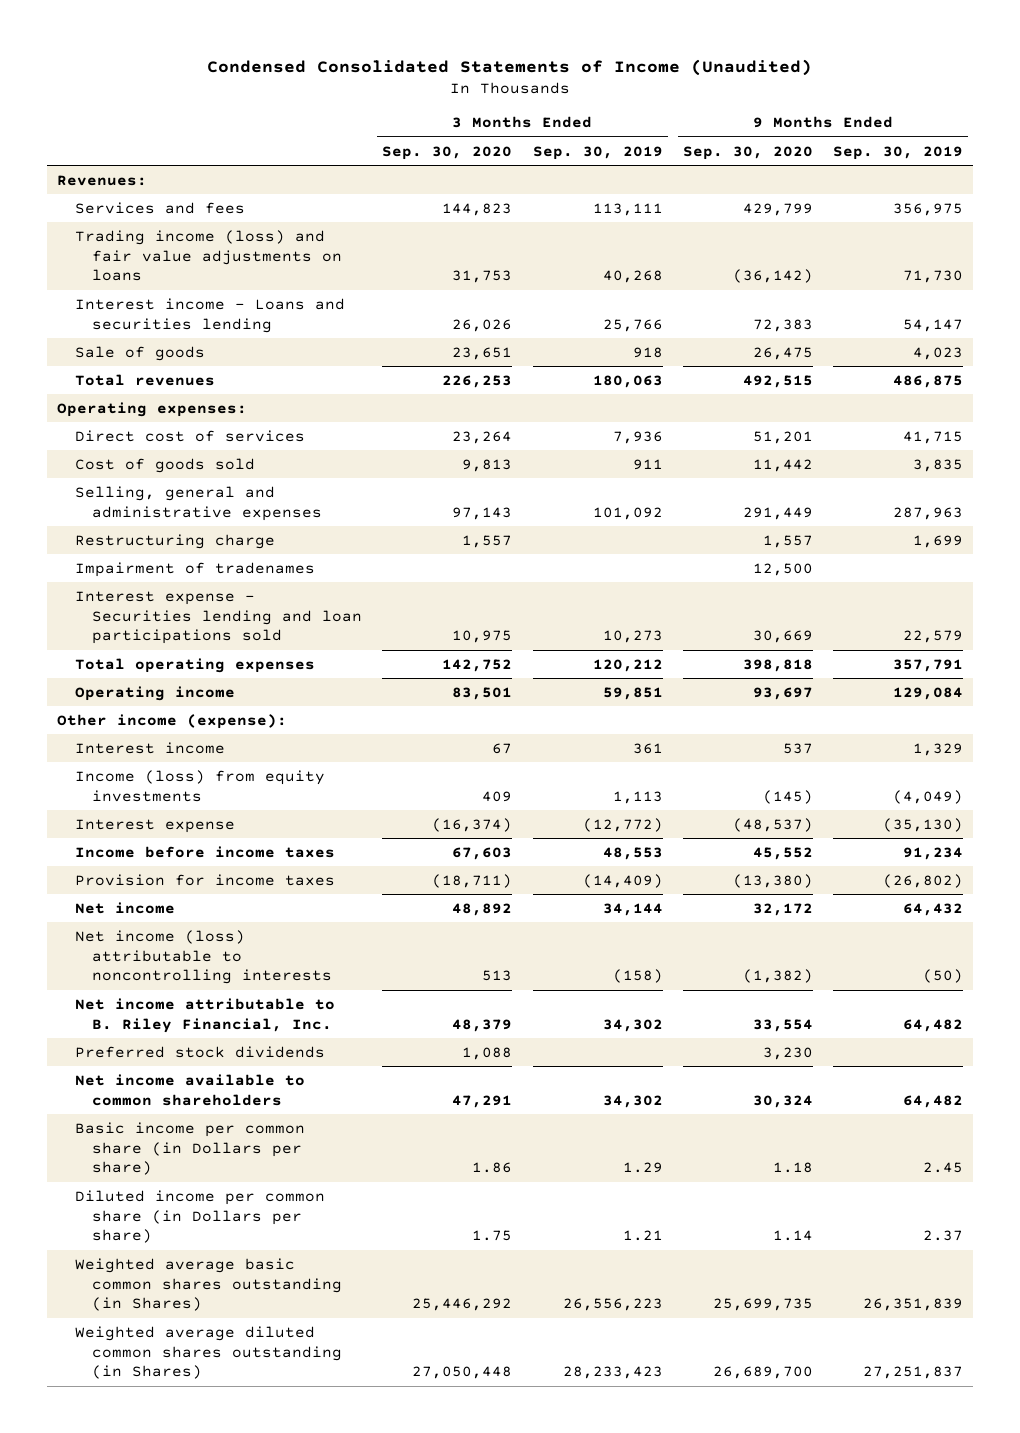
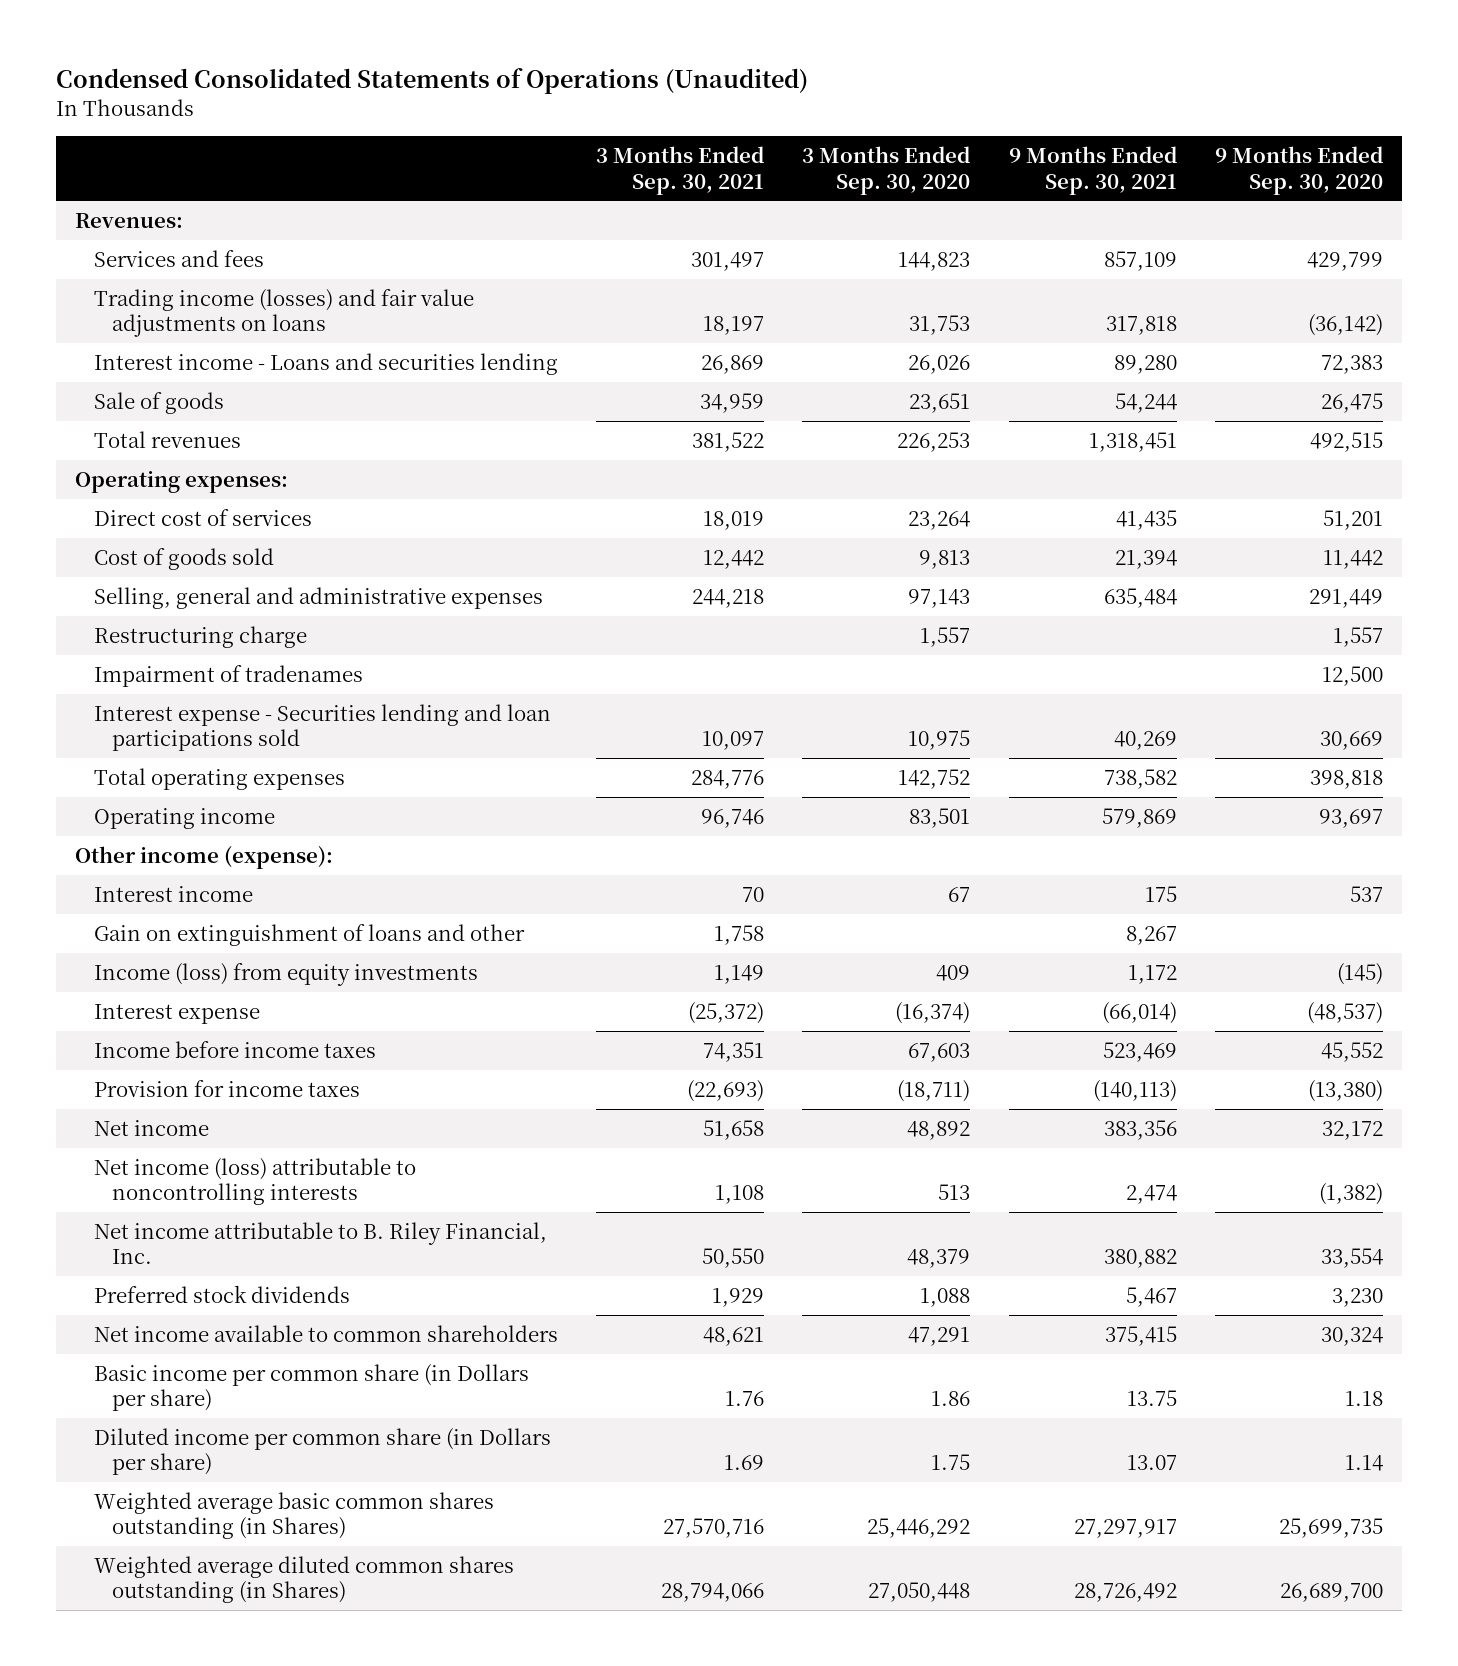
[206,58,812,76] Condensed Consolidated Statements of Income (Unaudited) -> [56,67,809,94] Condensed Consolidated Statements of Operations (Unaudited)
[532,145,663,160] Sep. 30, 2019 -> none
[832,145,963,160] Sep. 30, 2019 -> none
none -> [596,146,765,195] 3 Months Ended Sep. 30, 2021
none -> [1008,146,1177,195] 9 Months Ended Sep. 30, 2021
[74,229,343,282] Trading income (loss) and fair value adjustments on loans -> [93,288,474,338] Trading income (losses) and fair value adjustments on loans
none -> [93,923,525,946] Gain on extinguishment of loans and other

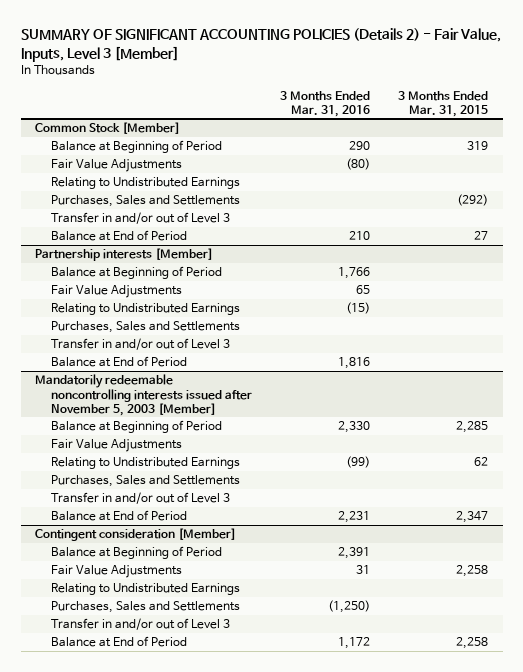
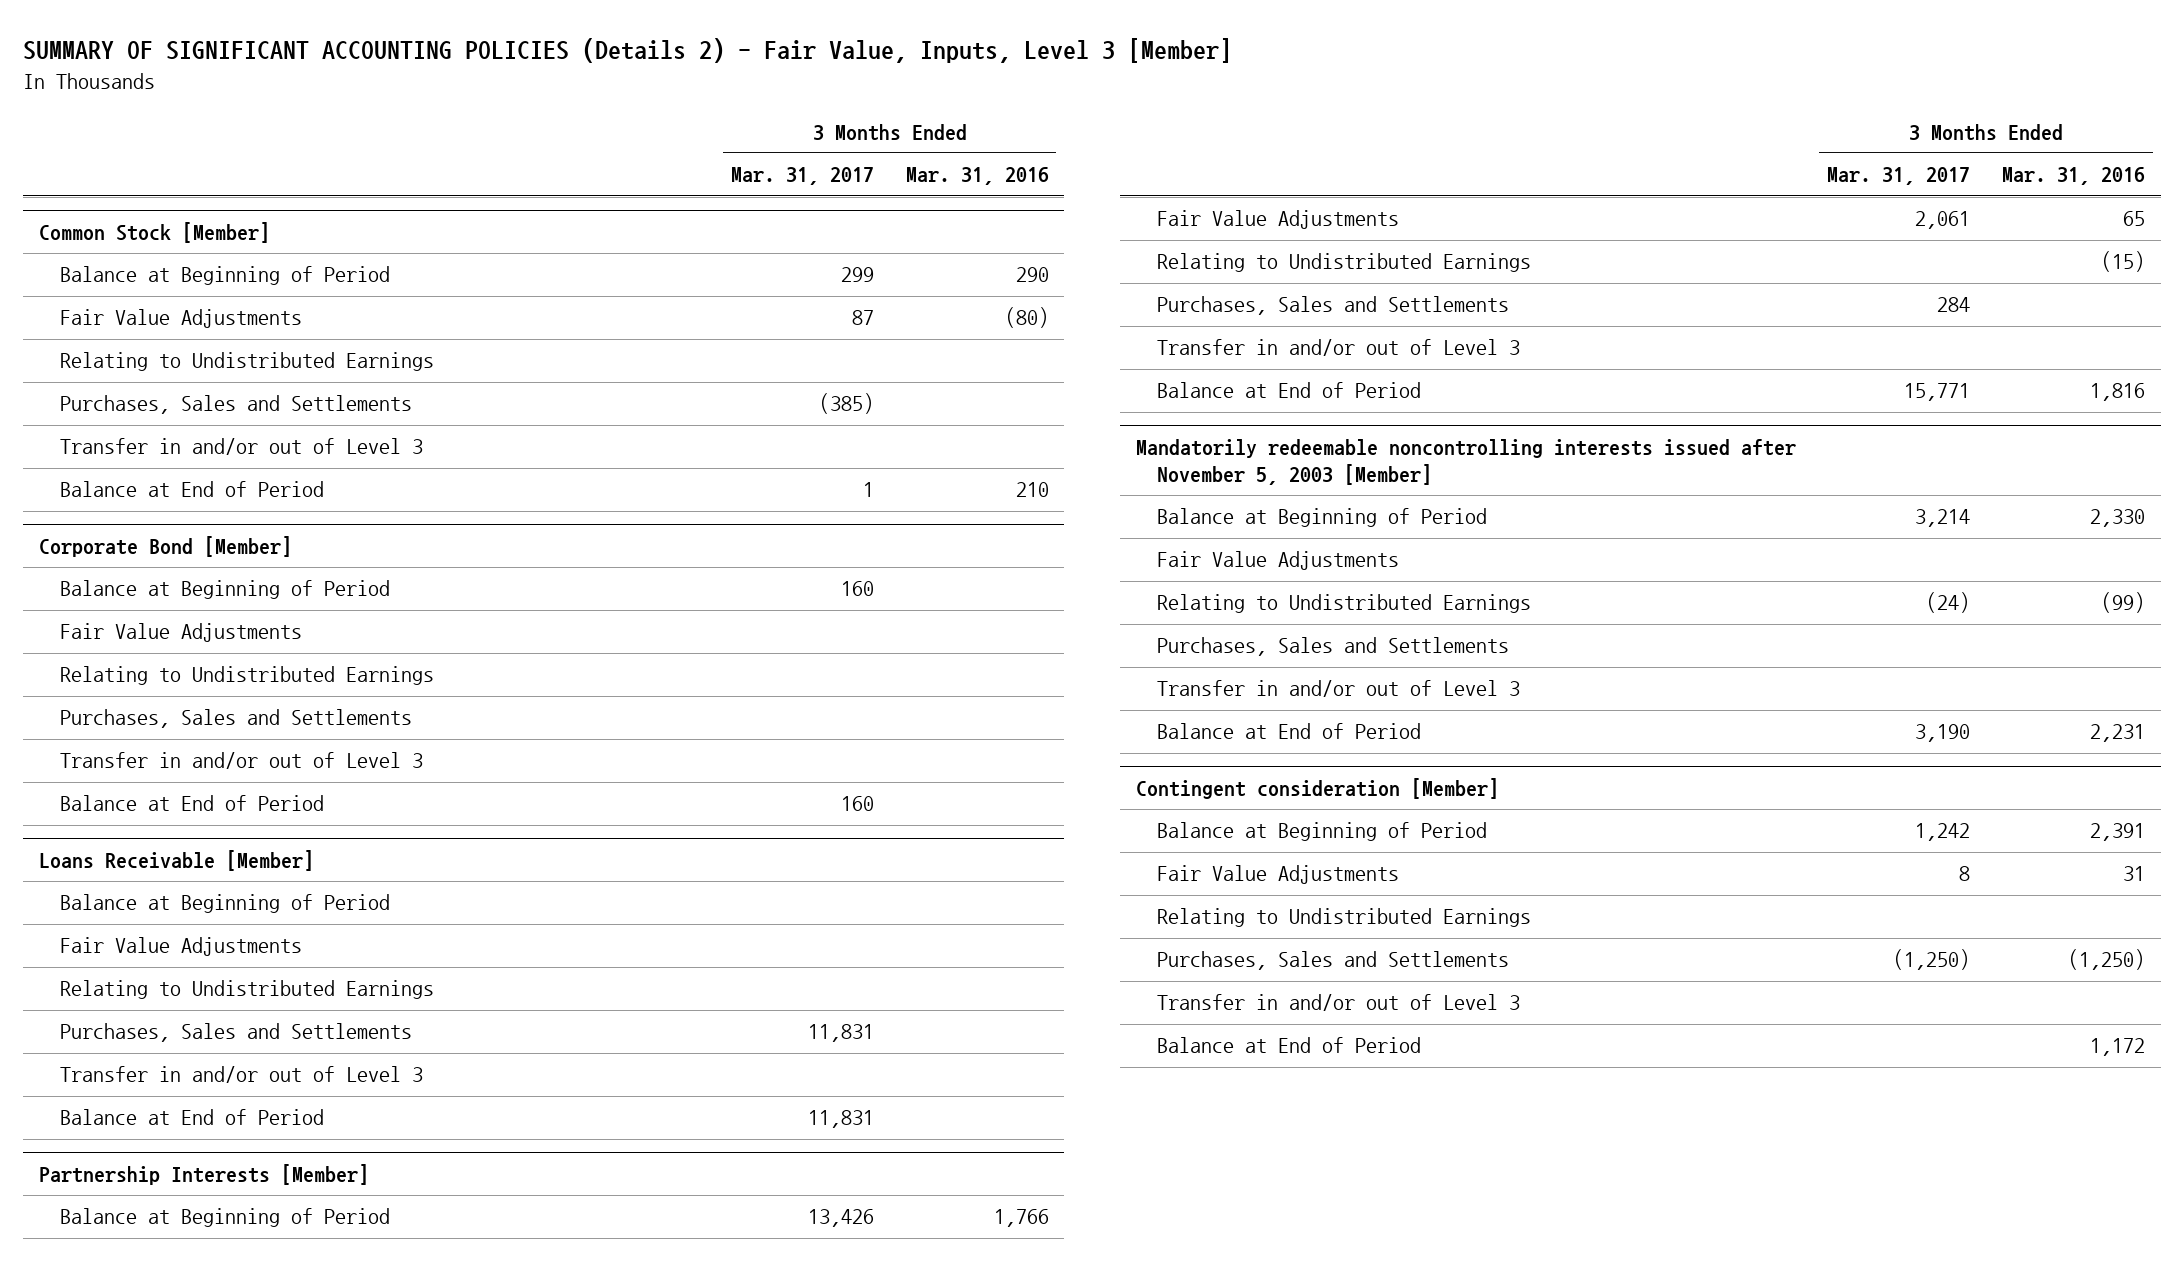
[398,90,489,117] 3 Months Ended Mar. 31, 2015 -> none
none -> [730,167,874,186] Mar. 31, 2017
[34,248,213,262] Partnership interests [Member] -> [39,535,293,557] Corporate Bond [Member]
none -> [60,580,391,600] Balance at Beginning of Period
none -> [60,623,303,643] Fair Value Adjustments
none -> [60,666,435,686] Relating to Undistributed Earnings
none -> [60,709,413,729] Purchases, Sales and Settlements
none -> [60,752,424,770] Transfer in and/or out of Level 3
none -> [60,795,325,812] Balance at End of Period
none -> [39,849,315,871] Loans Receivable [Member]
none -> [60,894,391,914] Balance at Beginning of Period
none -> [60,937,303,957] Fair Value Adjustments
none -> [60,980,435,1000] Relating to Undistributed Earnings
none -> [60,1023,413,1043] Purchases, Sales and Settlements
none -> [60,1066,424,1084] Transfer in and/or out of Level 3
none -> [60,1109,325,1126] Balance at End of Period
none -> [39,1163,370,1185] Partnership Interests [Member]

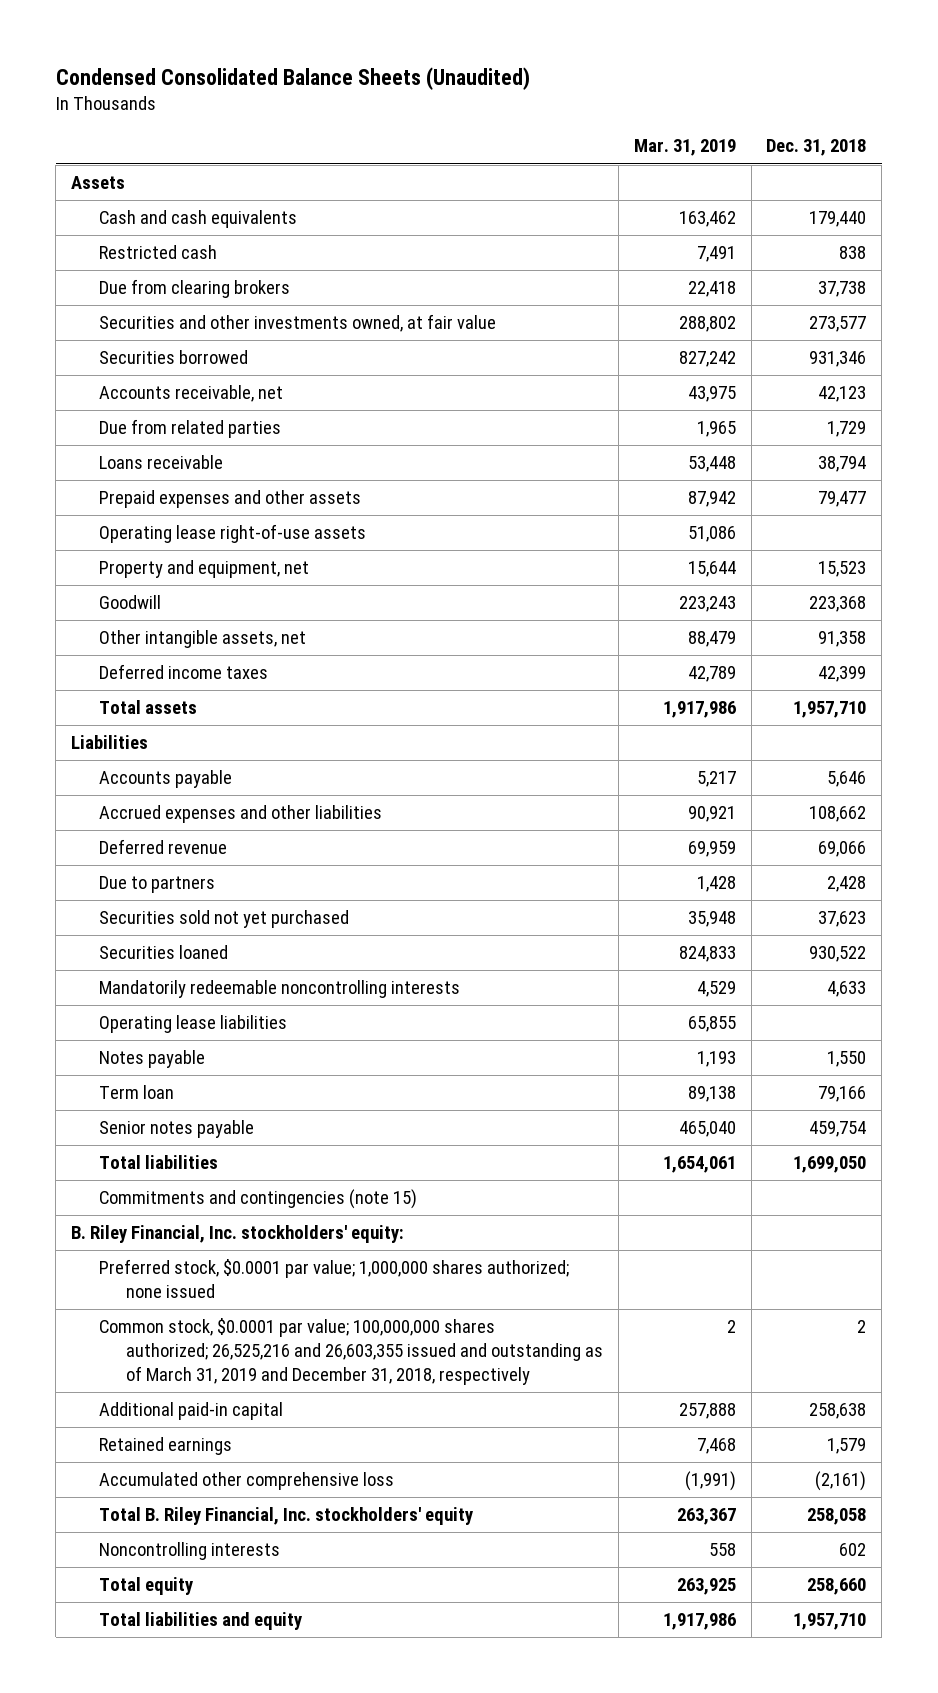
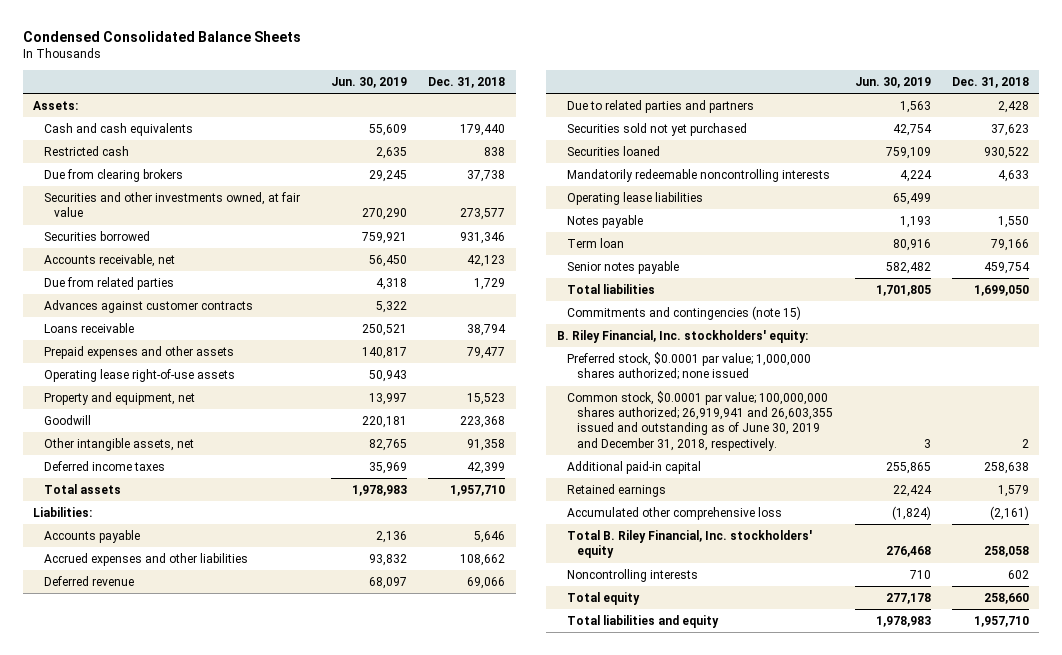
[55,66,530,90] Condensed Consolidated Balance Sheets (Unaudited) -> [22,30,301,42] Condensed Consolidated Balance Sheets
[633,139,736,157] Mar. 31, 2019 -> none
none -> [331,76,408,88] Jun. 30, 2019
[71,176,126,190] Assets -> [33,100,79,110] Assets:
none -> [43,299,253,313] Advances against customer contracts
[71,735,149,750] Liabilities -> [33,506,93,517] Liabilities:
[98,876,215,894] Due to partners -> [567,99,755,113] Due to related parties and partners
[98,1318,604,1386] Common stock, $0.0001 par value; 100,000,000 shares authorized; 26,525,216 and 26,603,355 issued and outstanding as of March 31, 2019 and December 31, 2018, respectively -> [567,390,834,451] Common stock, $0.0001 par value; 100,000,000 shares authorized; 26,919,941 and 26,603,355 issued and outstanding as of June 30, 2019 and December 31, 2018, respectively.

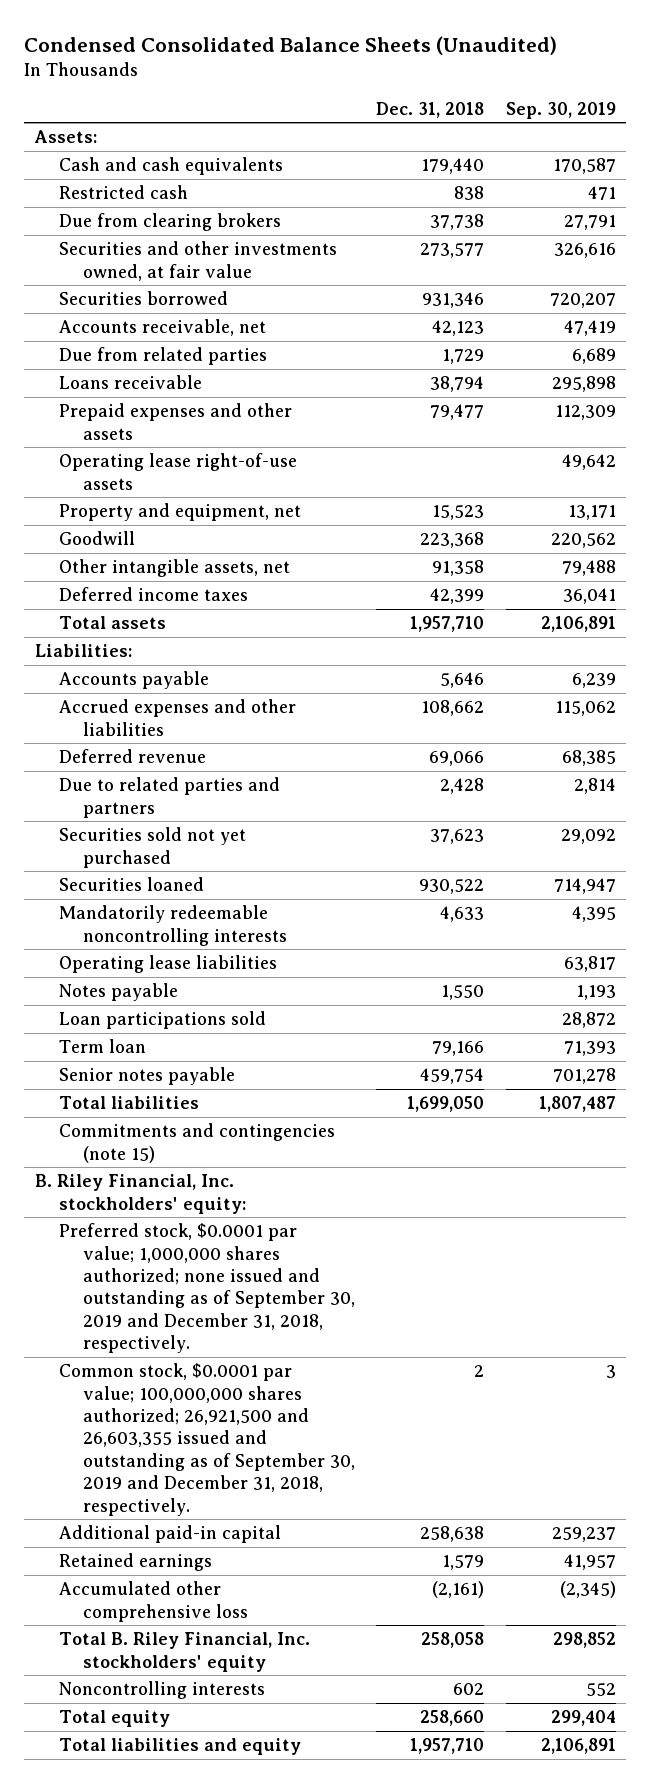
[22,30,301,42] Condensed Consolidated Balance Sheets -> [23,35,557,55] Condensed Consolidated Balance Sheets (Unaudited)
[331,76,408,88] Jun. 30, 2019 -> none
none -> [505,101,616,119] Sep. 30, 2019
[43,299,253,313] Advances against customer contracts -> none
none -> [58,1011,266,1030] Loan participations sold
[567,351,812,381] Preferred stock, $0.0001 par value; 1,000,000 shares authorized; none issued -> [58,1223,355,1354] Preferred stock, $0.0001 par value; 1,000,000 shares authorized; none issued and outstanding as of September 30, 2019 and December 31, 2018, respectively.
[567,390,834,451] Common stock, $0.0001 par value; 100,000,000 shares authorized; 26,919,941 and 26,603,355 issued and outstanding as of June 30, 2019 and December 31, 2018, respectively. -> [58,1363,355,1516] Common stock, $0.0001 par value; 100,000,000 shares authorized; 26,921,500 and 26,603,355 issued and outstanding as of September 30, 2019 and December 31, 2018, respectively.

